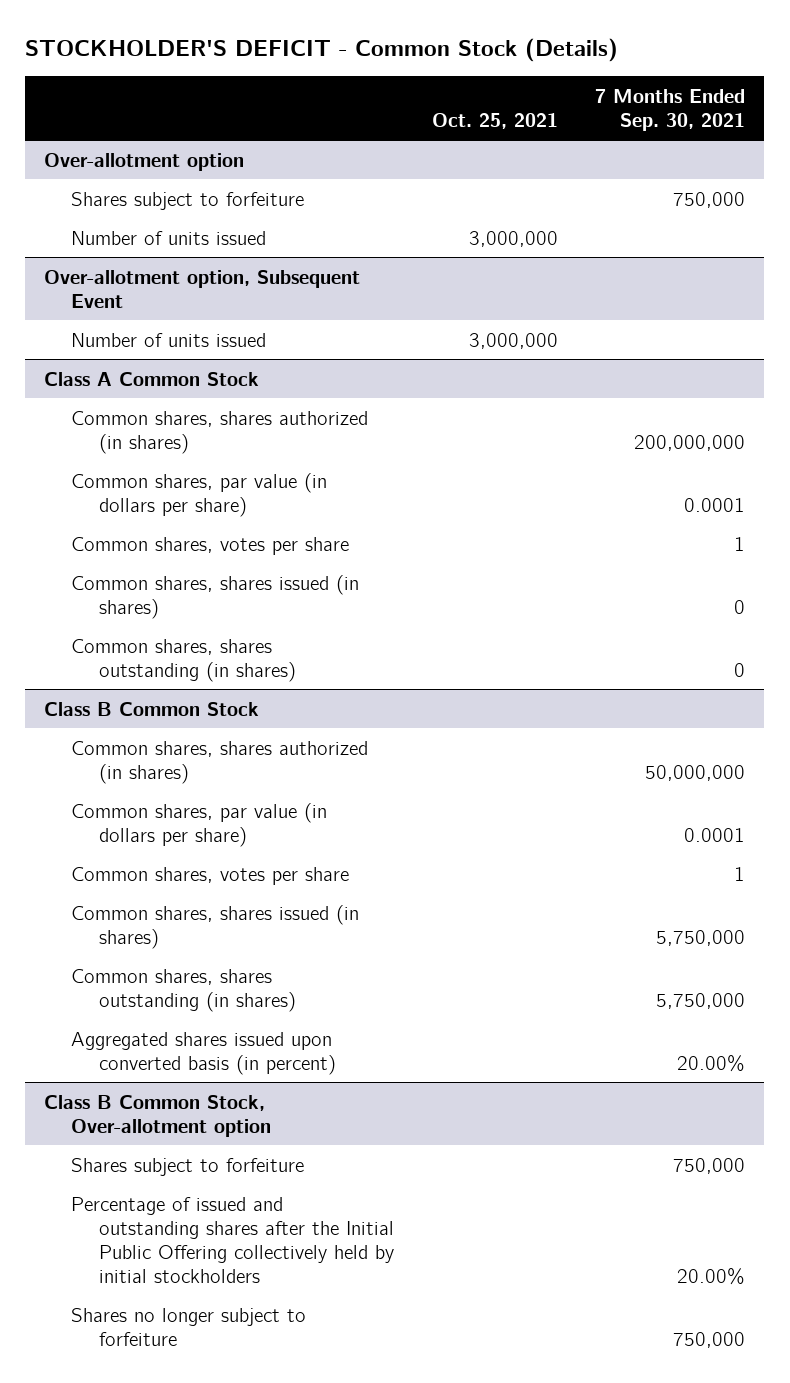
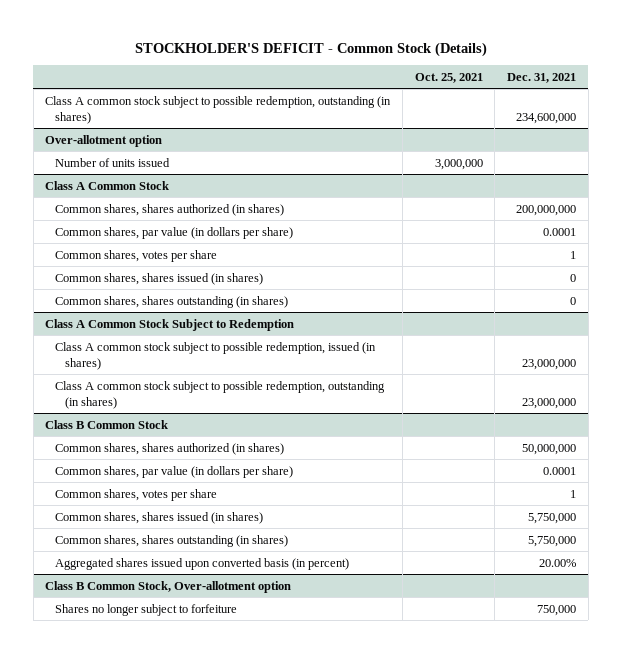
[595,88,746,131] 7 Months Ended Sep. 30, 2021 -> none
none -> [507,73,577,84] Dec. 31, 2021
none -> [45,95,392,124] Class A common stock subject to possible redemption, outstanding (in shares)
[71,191,305,210] Shares subject to forfeiture -> none
[44,269,361,308] Over-allotment option, Subsequent Event -> none
[71,332,267,347] Number of units issued -> none
none -> [45,318,295,331] Class A Common Stock Subject to Redemption
none -> [55,341,377,370] Class A common stock subject to possible redemption, issued (in shares)
none -> [55,380,386,409] Class A common stock subject to possible redemption, outstanding (in shares)
[71,1157,305,1176] Shares subject to forfeiture -> none
[71,1196,394,1283] Percentage of issued and outstanding shares after the Initial Public Offering collectively held by initial stockholders -> none

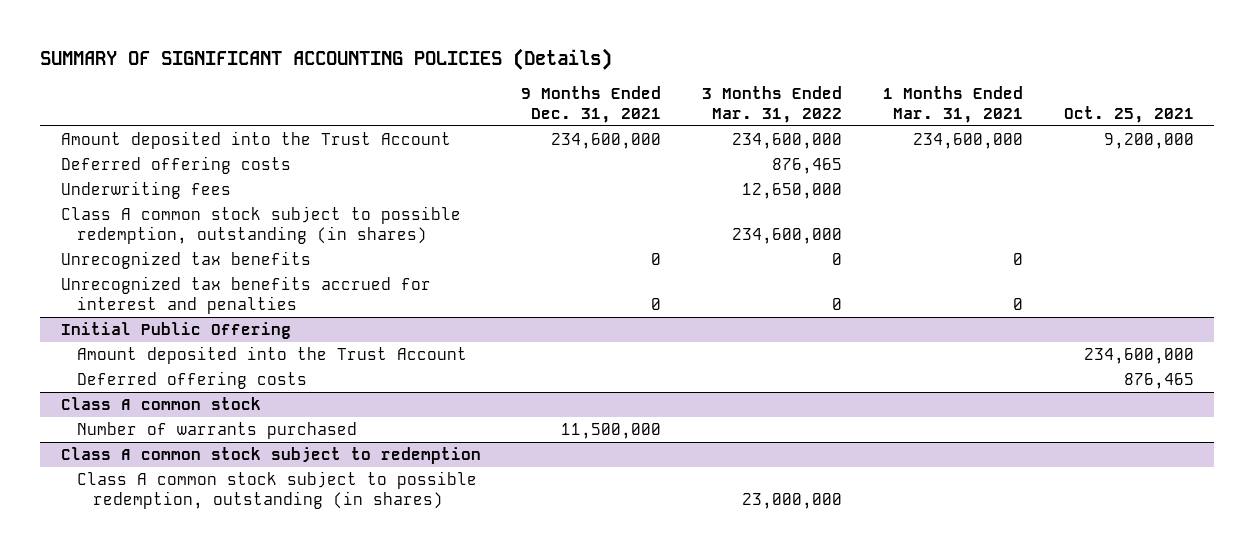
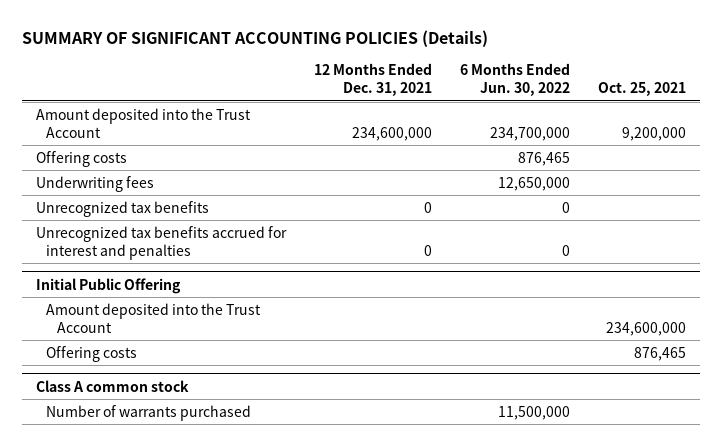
[521,85,662,124] 9 Months Ended Dec. 31, 2021 -> none
[702,85,843,124] 3 Months Ended Mar. 31, 2022 -> none
[883,85,1024,124] 1 Months Ended Mar. 31, 2021 -> none
none -> [313,63,432,97] 12 Months Ended Dec. 31, 2021
none -> [459,63,570,97] 6 Months Ended Jun. 30, 2022
[60,156,291,175] Deferred offering costs -> [35,150,127,167] Offering costs
[60,206,461,245] Class A common stock subject to possible redemption, outstanding (in shares) -> none
[76,371,307,390] Deferred offering costs -> [46,345,138,362] Offering costs
[60,447,481,465] Class A common stock subject to redemption -> none
[76,471,477,510] Class A common stock subject to possible redemption, outstanding (in shares) -> none

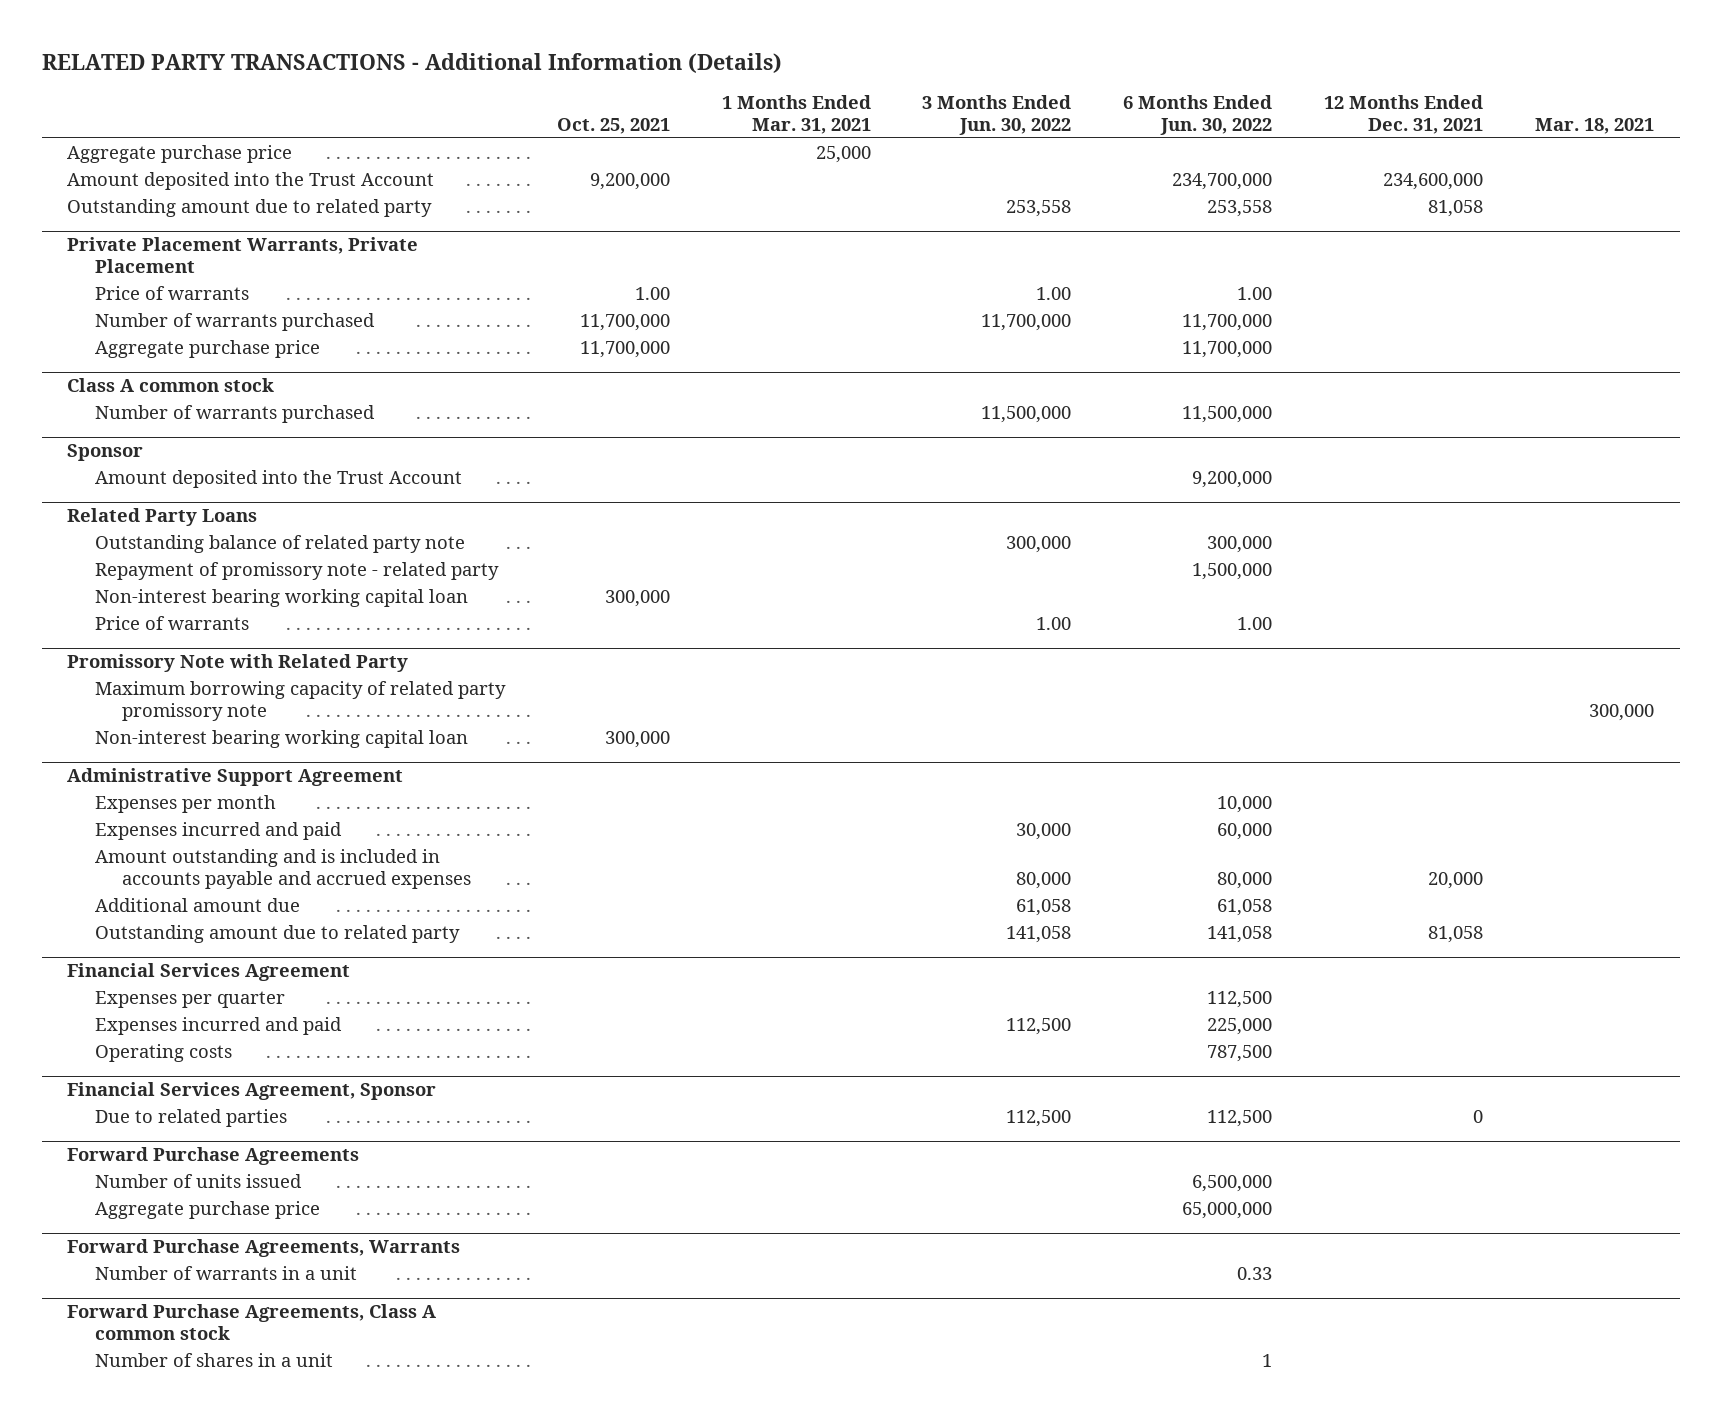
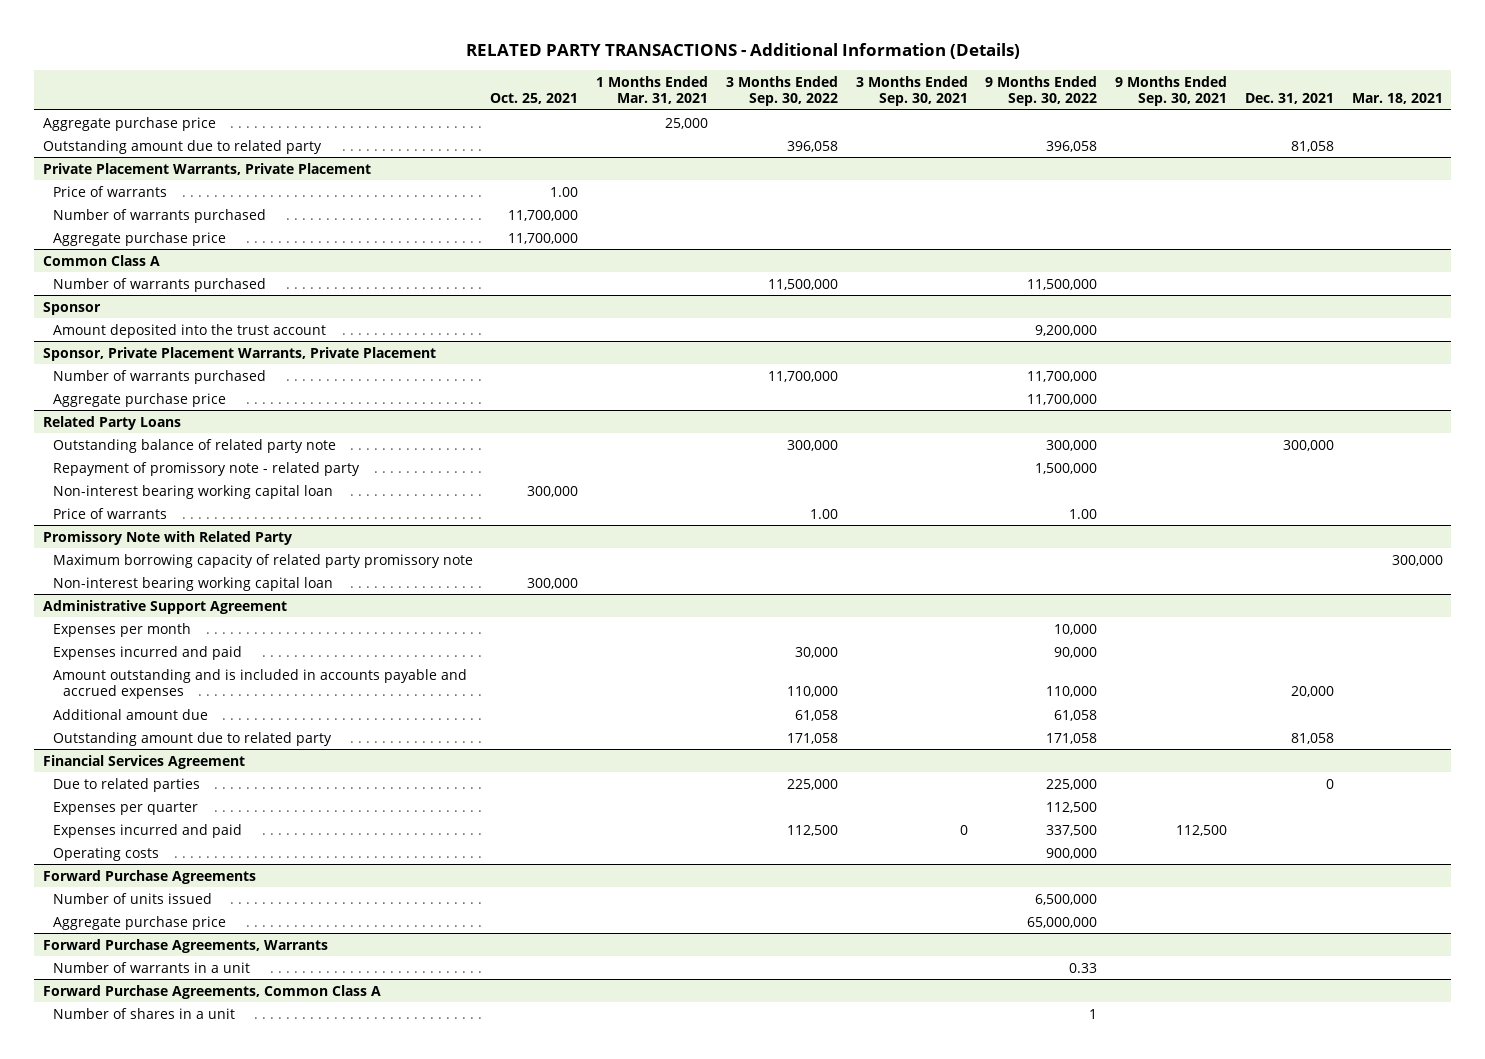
[922,95,1072,136] 3 Months Ended Jun. 30, 2022 -> none
[1123,95,1273,136] 6 Months Ended Jun. 30, 2022 -> none
[1323,95,1483,135] 12 Months Ended Dec. 31, 2021 -> none
none -> [725,75,838,107] 3 Months Ended Sep. 30, 2022
none -> [855,75,968,107] 3 Months Ended Sep. 30, 2021
none -> [985,75,1098,107] 9 Months Ended Sep. 30, 2022
none -> [1115,75,1228,107] 9 Months Ended Sep. 30, 2021
none -> [1244,93,1334,105] Dec. 31, 2021
[67,172,435,191] Amount deposited into the Trust Account -> none
[67,378,275,393] Class A common stock -> [42,254,160,266] Common Class A
[94,470,462,489] Amount deposited into the Trust Account -> [52,323,326,338] Amount deposited into the trust account
none -> [42,346,436,361] Sponsor, Private Placement Warrants, Private Placement
none -> [52,369,266,384] Number of warrants purchased
none -> [52,392,226,407] Aggregate purchase price
none -> [52,777,200,792] Due to related parties
[67,1082,437,1101] Financial Services Agreement, Sponsor -> none
[94,1109,287,1128] Due to related parties -> none
[67,1304,437,1341] Forward Purchase Agreements, Class A common stock -> [42,984,381,999] Forward Purchase Agreements, Common Class A

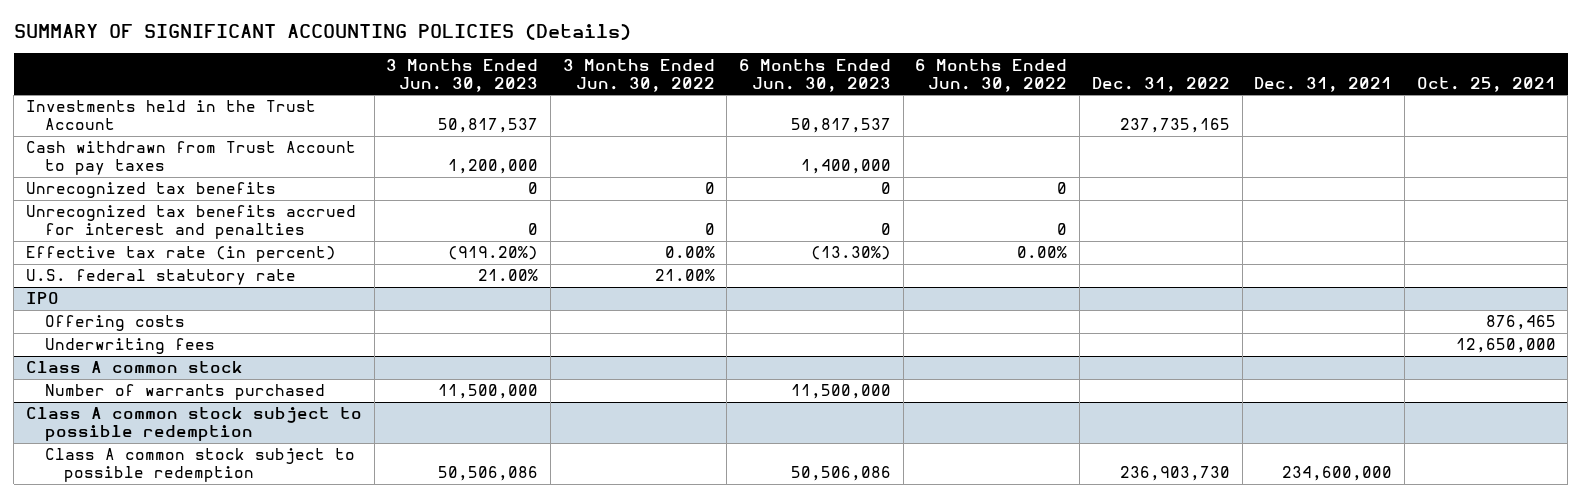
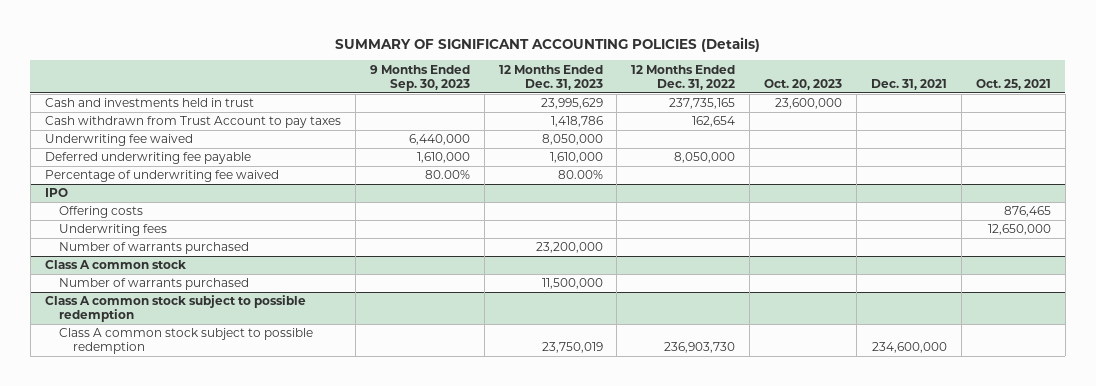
[386,58,539,92] 3 Months Ended Jun. 30, 2023 -> none
[562,58,715,92] 3 Months Ended Jun. 30, 2022 -> none
[739,58,892,92] 6 Months Ended Jun. 30, 2023 -> none
[915,58,1068,92] 6 Months Ended Jun. 30, 2022 -> none
[1091,76,1230,92] Dec. 31, 2022 -> none
none -> [369,64,470,91] 9 Months Ended Sep. 30, 2023
none -> [498,64,603,90] 12 Months Ended Dec. 31, 2023
none -> [631,64,736,90] 12 Months Ended Dec. 31, 2022
none -> [764,78,843,90] Oct. 20, 2023
[25,100,316,131] Investments held in the Trust Account -> [44,98,254,108] Cash and investments held in trust
[25,182,276,199] Unrecognized tax benefits -> none
[25,205,356,240] Unrecognized tax benefits accrued for interest and penalties -> none
[25,246,336,263] Effective tax rate (in percent) -> none
[25,269,296,286] U.S. federal statutory rate -> none
none -> [44,134,193,147] Underwriting fee waived
none -> [44,152,251,165] Deferred underwriting fee payable
none -> [44,170,279,183] Percentage of underwriting fee waived
none -> [59,242,250,255] Number of warrants purchased

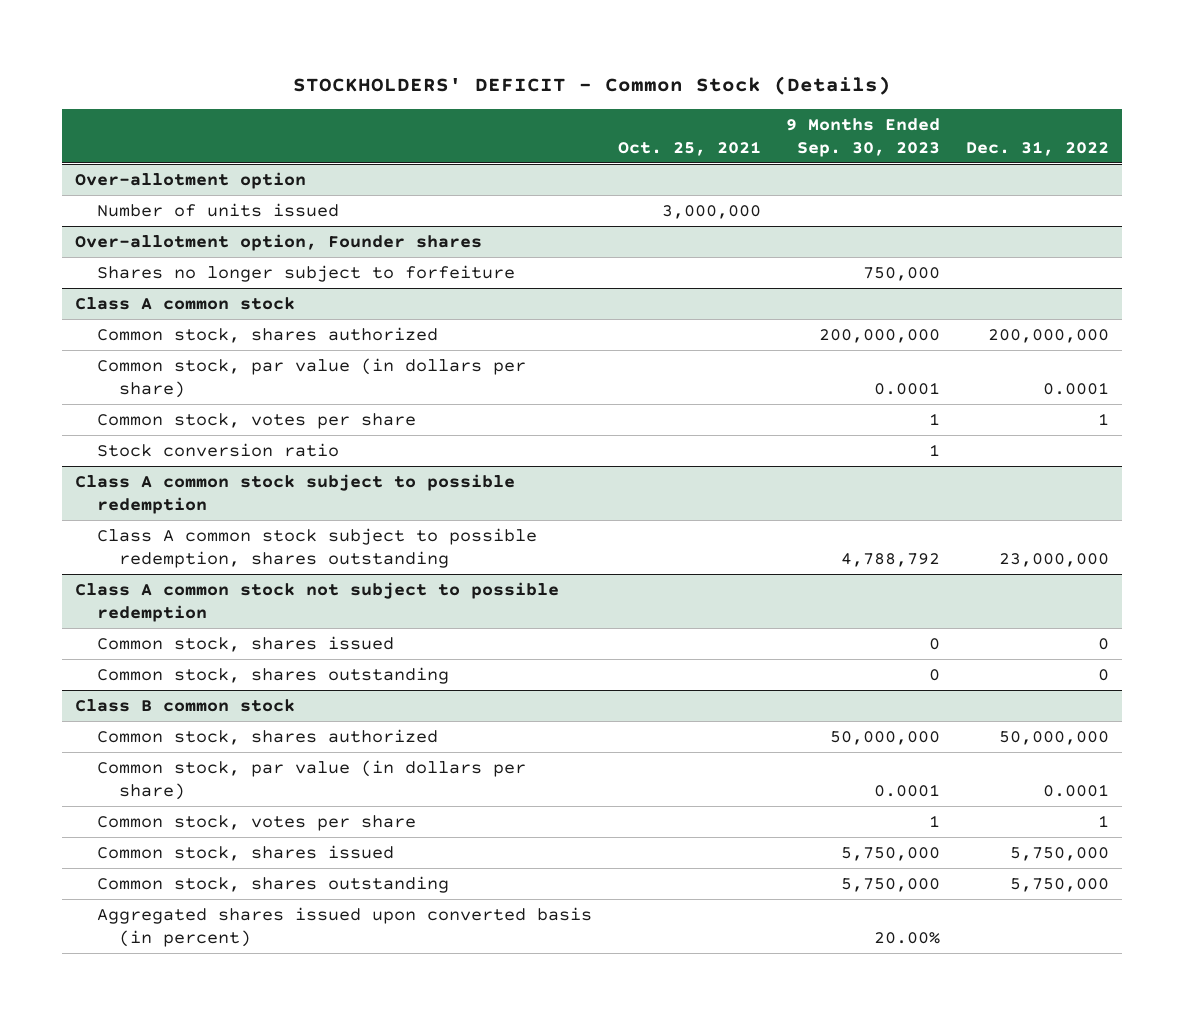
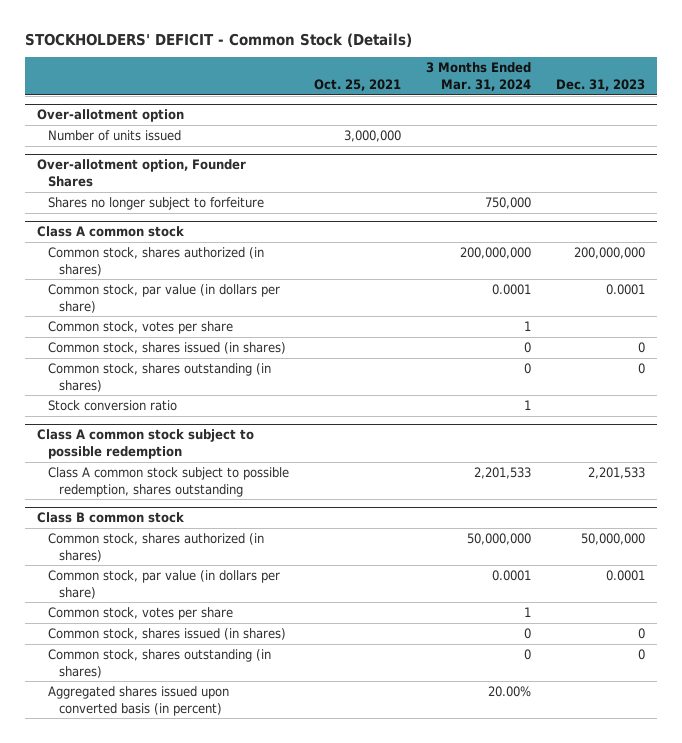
[786,117,941,157] 9 Months Ended Sep. 30, 2023 -> none
[966,140,1110,156] Dec. 31, 2022 -> none
none -> [425,62,531,91] 3 Months Ended Mar. 31, 2024
none -> [555,78,645,91] Dec. 31, 2023
[75,233,483,251] Over-allotment option, Founder shares -> [37,159,247,187] Over-allotment option, Founder Shares
[96,326,438,343] Common stock, shares authorized -> [48,247,265,276] Common stock, shares authorized (in shares)
none -> [48,342,287,355] Common stock, shares issued (in shares)
none -> [48,363,272,392] Common stock, shares outstanding (in shares)
[75,581,560,622] Class A common stock not subject to possible redemption -> none
[96,635,394,652] Common stock, shares issued -> none
[96,666,449,684] Common stock, shares outstanding -> none
[96,728,438,745] Common stock, shares authorized -> [48,533,265,562] Common stock, shares authorized (in shares)
[96,844,394,861] Common stock, shares issued -> [48,628,287,641] Common stock, shares issued (in shares)
[96,875,449,893] Common stock, shares outstanding -> [48,649,272,678] Common stock, shares outstanding (in shares)

